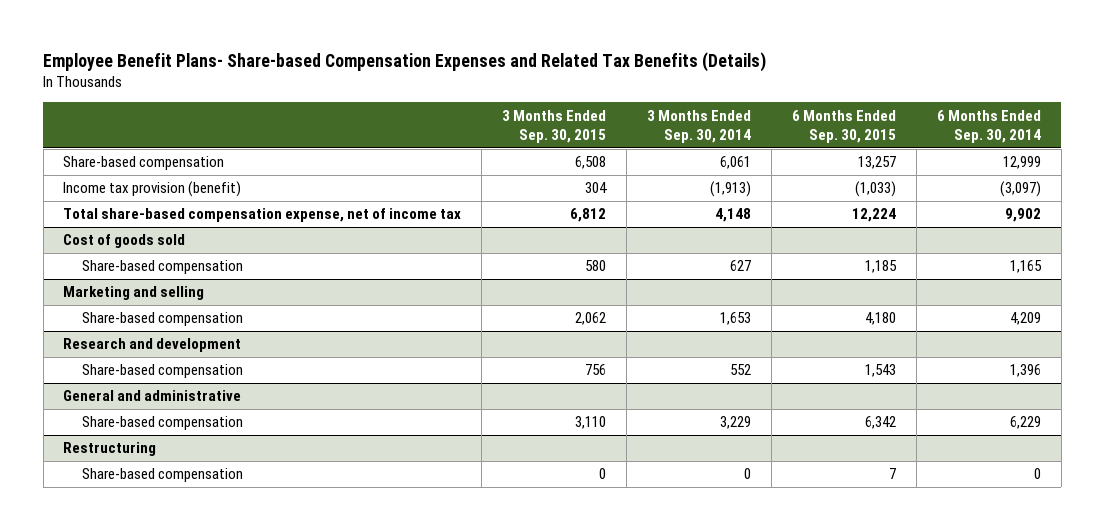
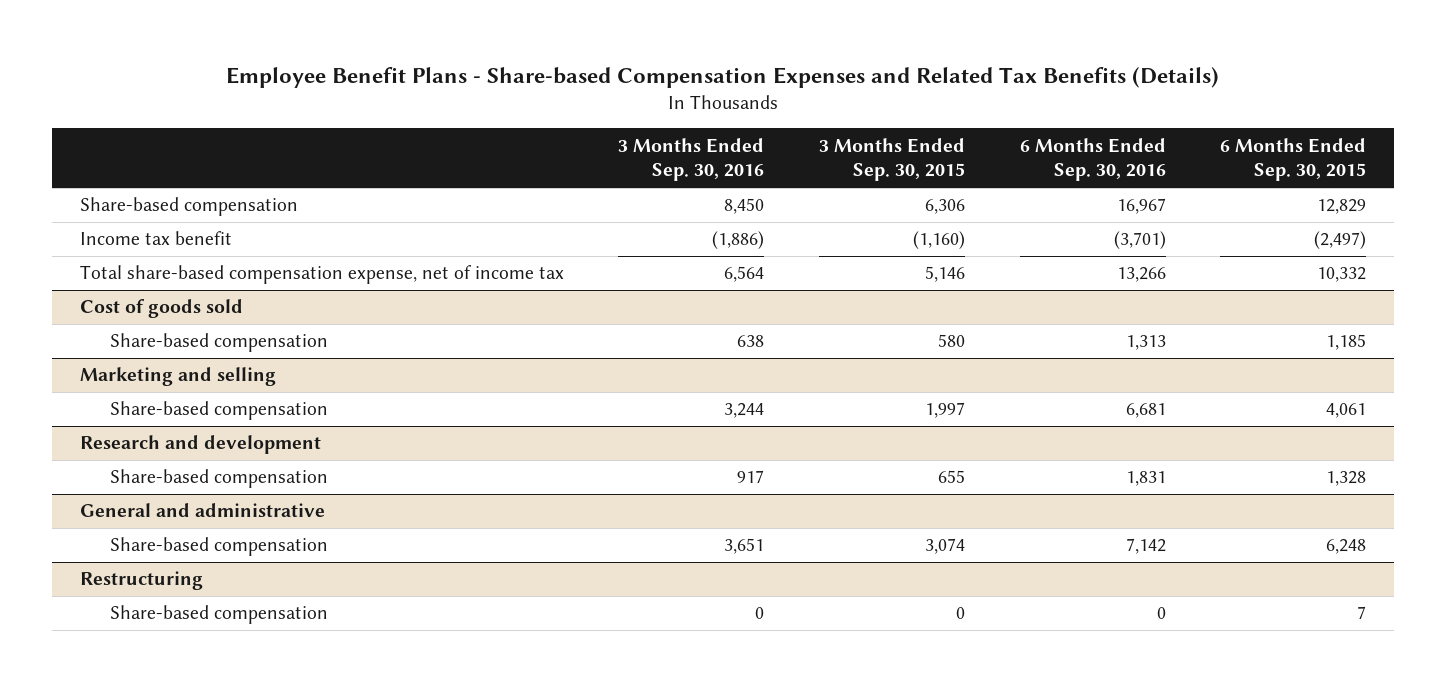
[43,51,767,72] Employee Benefit Plans- Share-based Compensation Expenses and Related Tax Benefits (Details) -> [226,66,1220,88] Employee Benefit Plans - Share-based Compensation Expenses and Related Tax Benefits (Details)
[647,109,752,143] 3 Months Ended Sep. 30, 2014 -> none
[936,109,1041,143] 6 Months Ended Sep. 30, 2014 -> none
none -> [618,137,765,182] 3 Months Ended Sep. 30, 2016
none -> [1019,137,1166,182] 6 Months Ended Sep. 30, 2016
[575,156,607,170] 6,508 -> [925,199,966,215] 6,306
[858,156,897,170] 13,257 -> [1317,199,1367,215] 12,829
[63,181,242,198] Income tax provision (benefit) -> [79,231,232,246] Income tax benefit
[585,182,608,194] 304 -> [913,231,966,250] (1,160)
[855,181,897,198] (1,033) -> [1314,231,1367,250] (2,497)
[570,208,607,223] 6,812 -> [925,266,966,283] 5,146
[852,208,897,223] 12,224 -> [1317,267,1367,283] 10,332
[575,312,607,326] 2,062 -> [925,402,966,419] 1,997
[865,312,897,326] 4,180 -> [1326,403,1367,419] 4,061
[585,364,607,376] 756 -> [938,470,966,484] 655
[865,364,897,378] 1,543 -> [1326,471,1367,487] 1,328
[575,416,607,430] 3,110 -> [925,538,966,555] 3,074
[865,416,897,430] 6,342 -> [1326,539,1367,555] 6,248

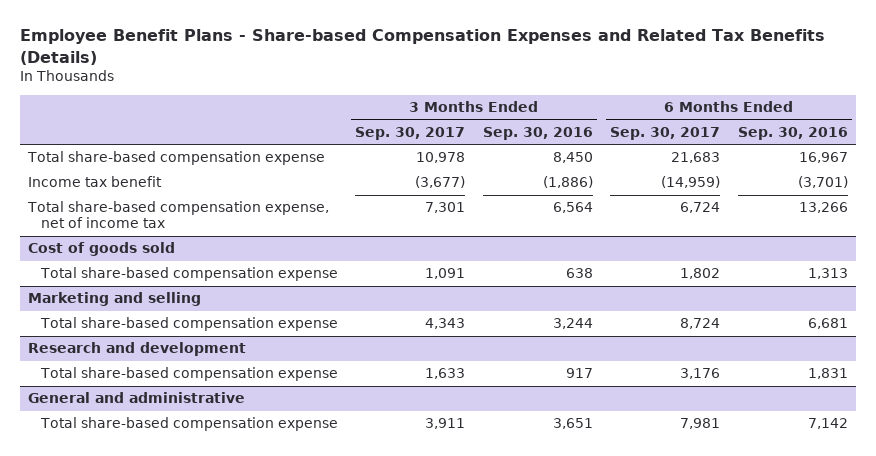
[819,137,966,182] 3 Months Ended Sep. 30, 2015 -> none
[1220,137,1367,182] 6 Months Ended Sep. 30, 2015 -> none
none -> [355,126,466,140] Sep. 30, 2017
none -> [610,126,721,140] Sep. 30, 2017
[79,197,298,217] Share-based compensation -> [27,151,326,166] Total share-based compensation expense
[109,333,328,353] Share-based compensation -> [39,267,338,282] Total share-based compensation expense
[109,401,328,421] Share-based compensation -> [39,317,338,332] Total share-based compensation expense
[109,469,328,489] Share-based compensation -> [39,367,338,382] Total share-based compensation expense
[79,571,203,591] Restructuring -> none
[109,605,328,625] Share-based compensation -> none
[109,537,328,557] Share-based compensation -> [39,417,338,432] Total share-based compensation expense

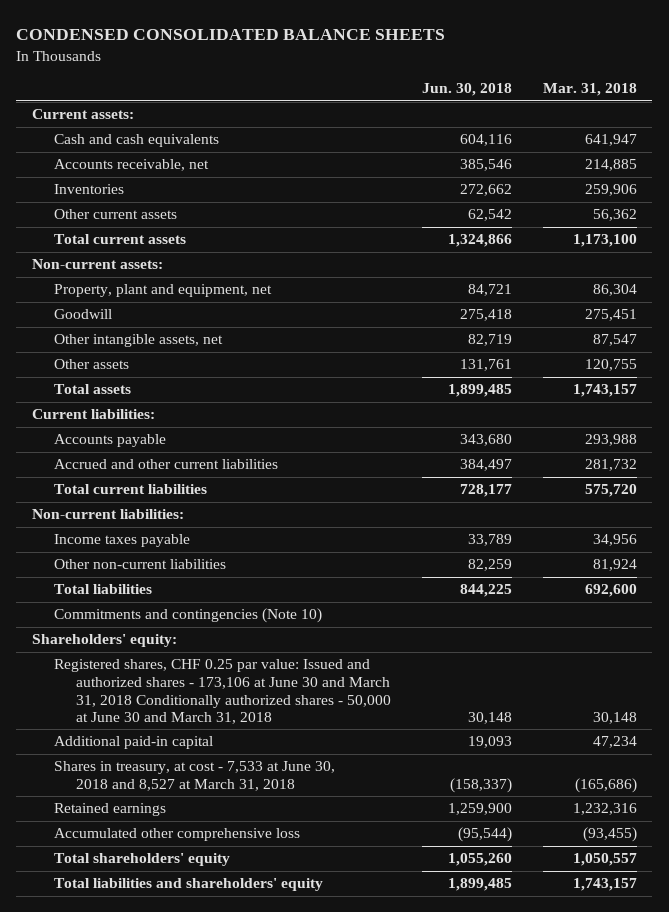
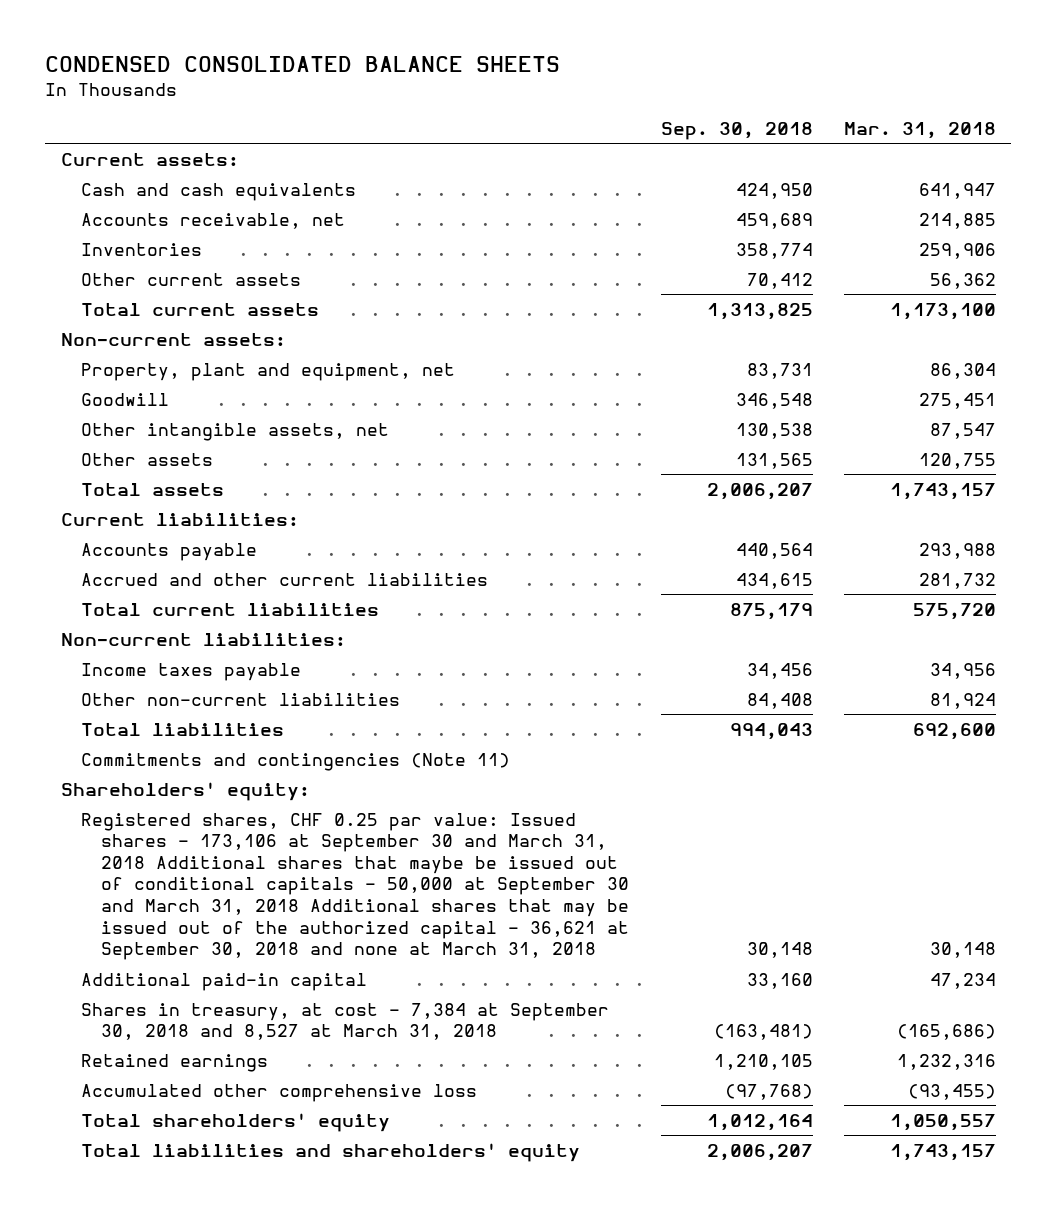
[421,83,512,97] Jun. 30, 2018 -> none
none -> [660,122,813,141] Sep. 30, 2018
[53,608,322,624] Commitments and contingencies (Note 10) -> [80,752,510,771] Commitments and contingencies (Note 11)
[53,659,391,725] Registered shares, CHF 0.25 par value: Issued and authorized shares - 173,106 at June 30 and March 31, 2018 Conditionally authorized shares - 50,000 at June 30 and March 31, 2018 -> [80,812,630,961] Registered shares, CHF 0.25 par value: Issued shares - 173,106 at September 30 and March 31, 2018 Additional shares that maybe be issued out of conditional capitals - 50,000 at September 30 and March 31, 2018 Additional shares that may be issued out of the authorized capital - 36,621 at September 30, 2018 and none at March 31, 2018
[53,761,335,791] Shares in treasury, at cost - 7,533 at June 30, 2018 and 8,527 at March 31, 2018 -> [80,1002,609,1041] Shares in treasury, at cost - 7,384 at September 30, 2018 and 8,527 at March 31, 2018

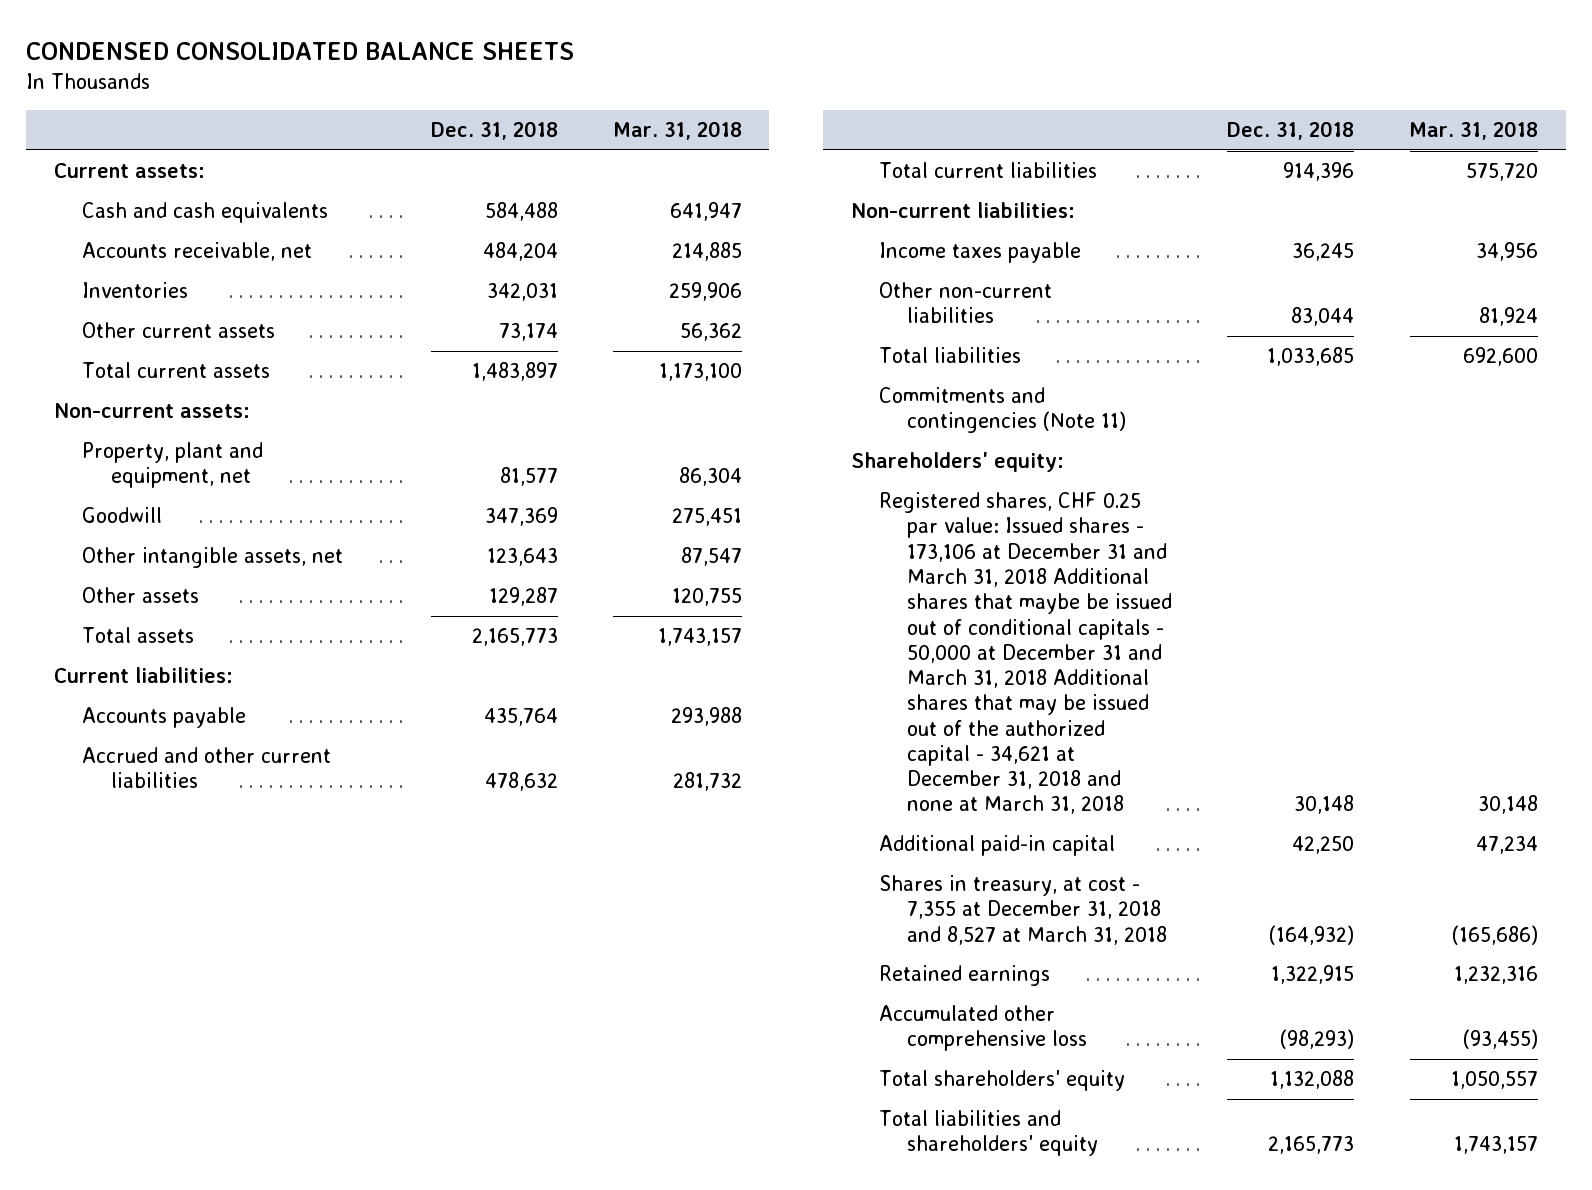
[660,122,813,141] Sep. 30, 2018 -> none
none -> [430,121,558,141] Dec. 31, 2018
[80,812,630,961] Registered shares, CHF 0.25 par value: Issued shares - 173,106 at September 30 and March 31, 2018 Additional shares that maybe be issued out of conditional capitals - 50,000 at September 30 and March 31, 2018 Additional shares that may be issued out of the authorized capital - 36,621 at September 30, 2018 and none at March 31, 2018 -> [879,492,1173,815] Registered shares, CHF 0.25 par value: Issued shares - 173,106 at December 31 and March 31, 2018 Additional shares that maybe be issued out of conditional capitals - 50,000 at December 31 and March 31, 2018 Additional shares that may be issued out of the authorized capital - 34,621 at December 31, 2018 and none at March 31, 2018
[80,1002,609,1041] Shares in treasury, at cost - 7,384 at September 30, 2018 and 8,527 at March 31, 2018 -> [879,875,1168,945] Shares in treasury, at cost - 7,355 at December 31, 2018 and 8,527 at March 31, 2018

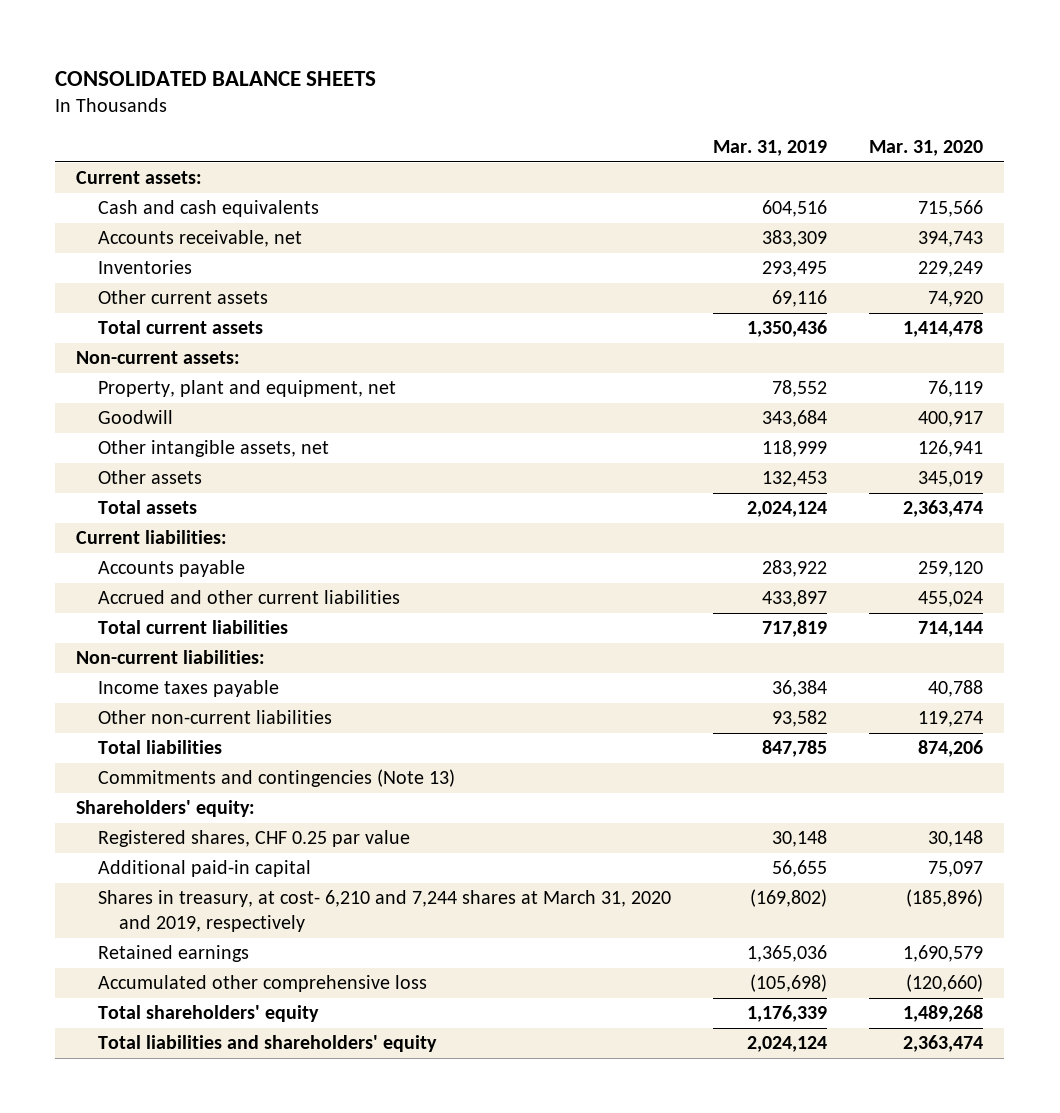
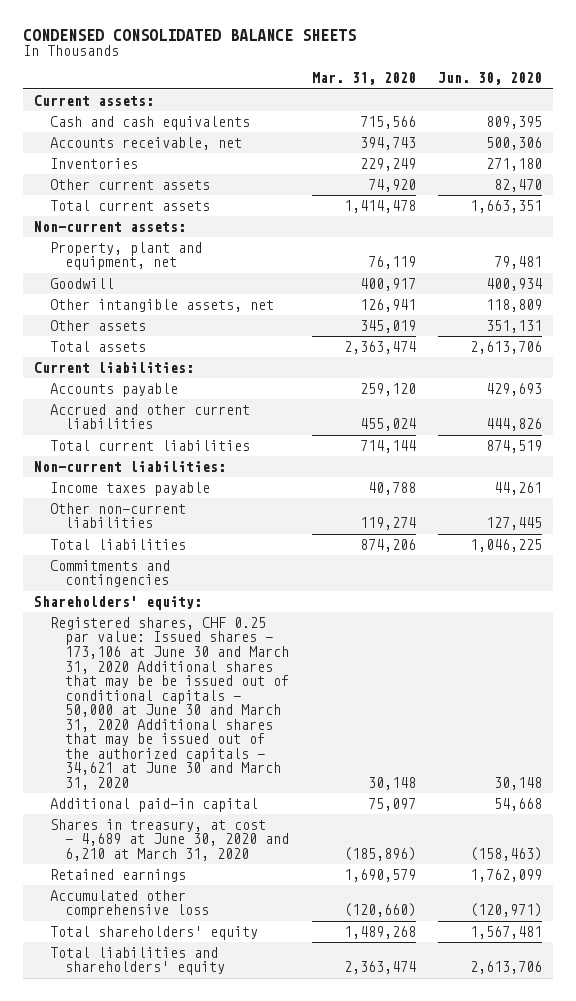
[55,70,377,86] CONSOLIDATED BALANCE SHEETS -> [22,28,356,41] CONDENSED CONSOLIDATED BALANCE SHEETS
[713,140,828,157] Mar. 31, 2019 -> none
none -> [438,72,543,86] Jun. 30, 2020
[97,769,455,788] Commitments and contingencies (Note 13) -> [49,559,170,588] Commitments and contingencies
[97,830,410,848] Registered shares, CHF 0.25 par value -> [49,616,290,790] Registered shares, CHF 0.25 par value: Issued shares - 173,106 at June 30 and March 31, 2020 Additional shares that may be be issued out of conditional capitals - 50,000 at June 30 and March 31, 2020 Additional shares that may be issued out of the authorized capitals - 34,621 at June 30 and March 31, 2020
[97,890,671,933] Shares in treasury, at cost- 6,210 and 7,244 shares at March 31, 2020 and 2019, respectively -> [49,818,290,862] Shares in treasury, at cost - 4,689 at June 30, 2020 and 6,210 at March 31, 2020

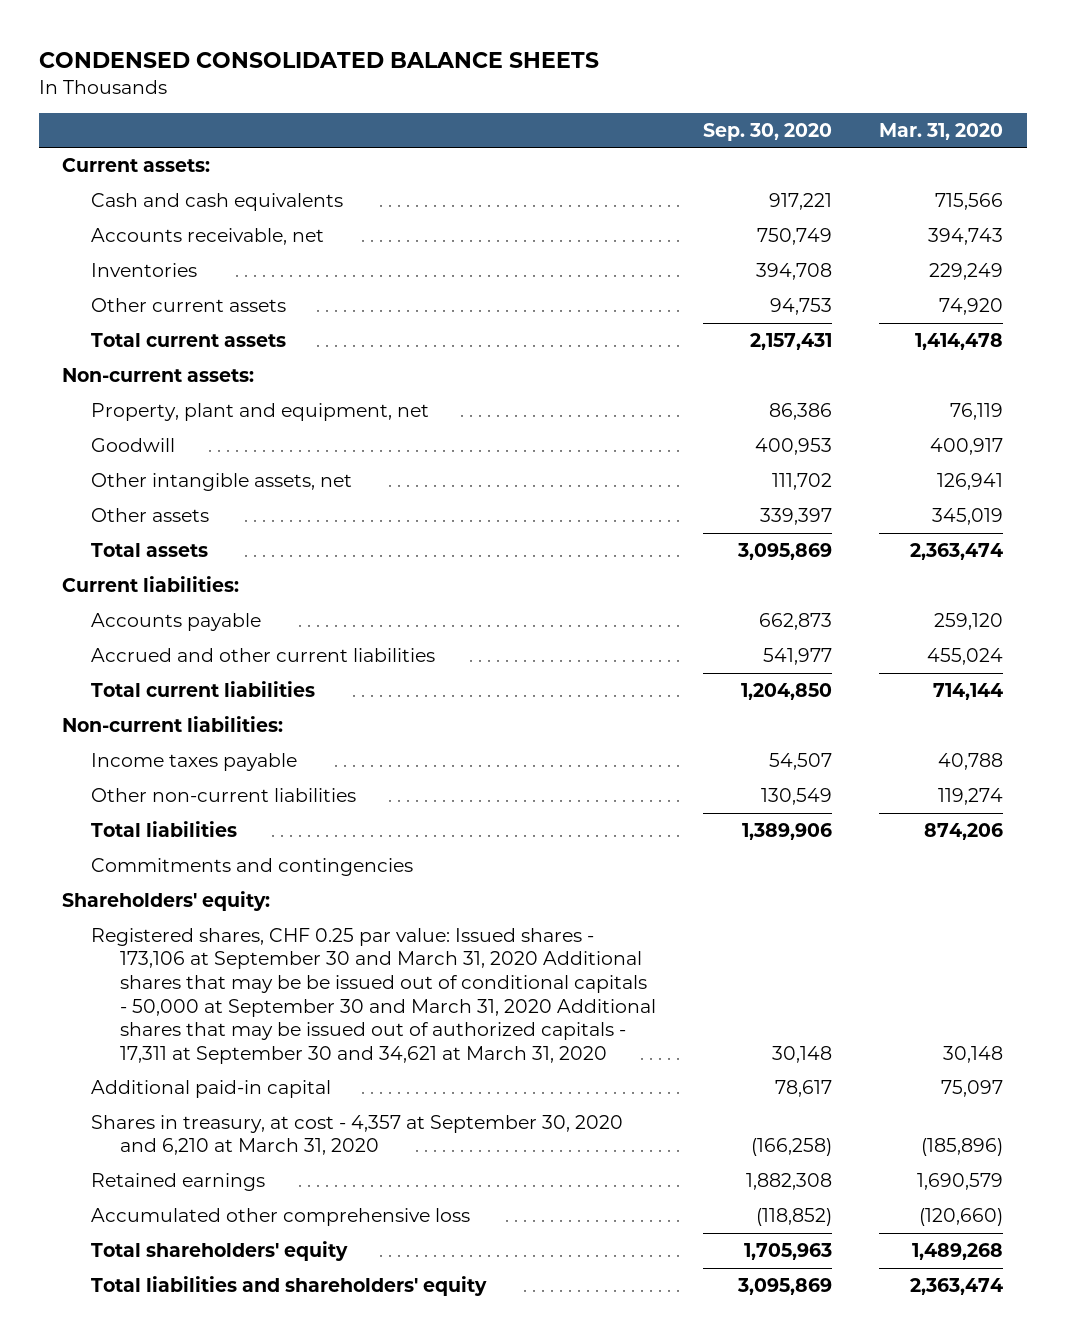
[438,72,543,86] Jun. 30, 2020 -> none
none -> [703,122,833,141] Sep. 30, 2020
[49,616,290,790] Registered shares, CHF 0.25 par value: Issued shares - 173,106 at June 30 and March 31, 2020 Additional shares that may be be issued out of conditional capitals - 50,000 at June 30 and March 31, 2020 Additional shares that may be issued out of the authorized capitals - 34,621 at June 30 and March 31, 2020 -> [91,927,657,1064] Registered shares, CHF 0.25 par value: Issued shares - 173,106 at September 30 and March 31, 2020 Additional shares that may be be issued out of conditional capitals - 50,000 at September 30 and March 31, 2020 Additional shares that may be issued out of authorized capitals - 17,311 at September 30 and 34,621 at March 31, 2020
[49,818,290,862] Shares in treasury, at cost - 4,689 at June 30, 2020 and 6,210 at March 31, 2020 -> [91,1114,624,1156] Shares in treasury, at cost - 4,357 at September 30, 2020 and 6,210 at March 31, 2020

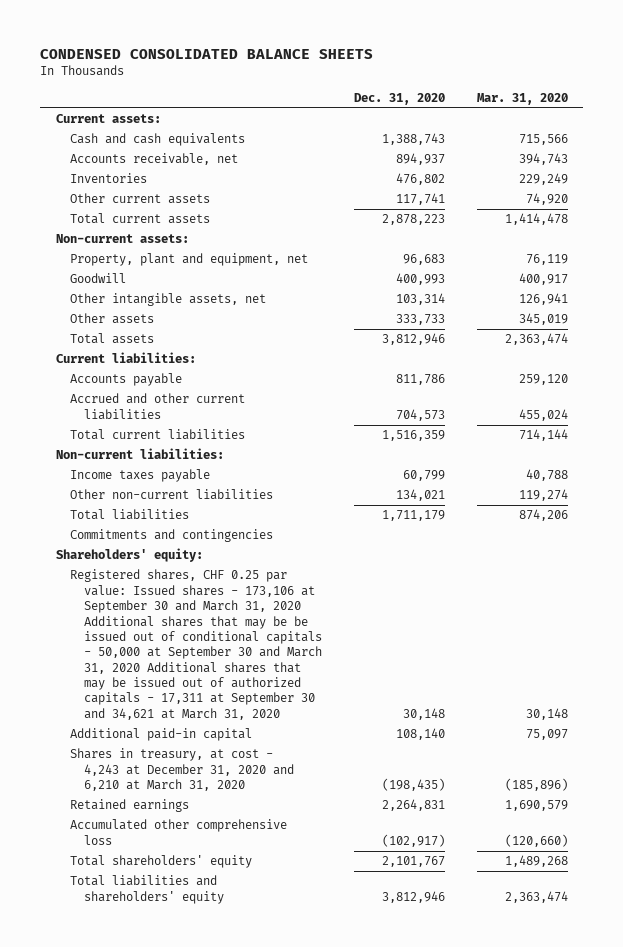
[703,122,833,141] Sep. 30, 2020 -> none
none -> [353,92,445,105] Dec. 31, 2020
[91,1114,624,1156] Shares in treasury, at cost - 4,357 at September 30, 2020 and 6,210 at March 31, 2020 -> [69,748,294,792] Shares in treasury, at cost - 4,243 at December 31, 2020 and 6,210 at March 31, 2020

